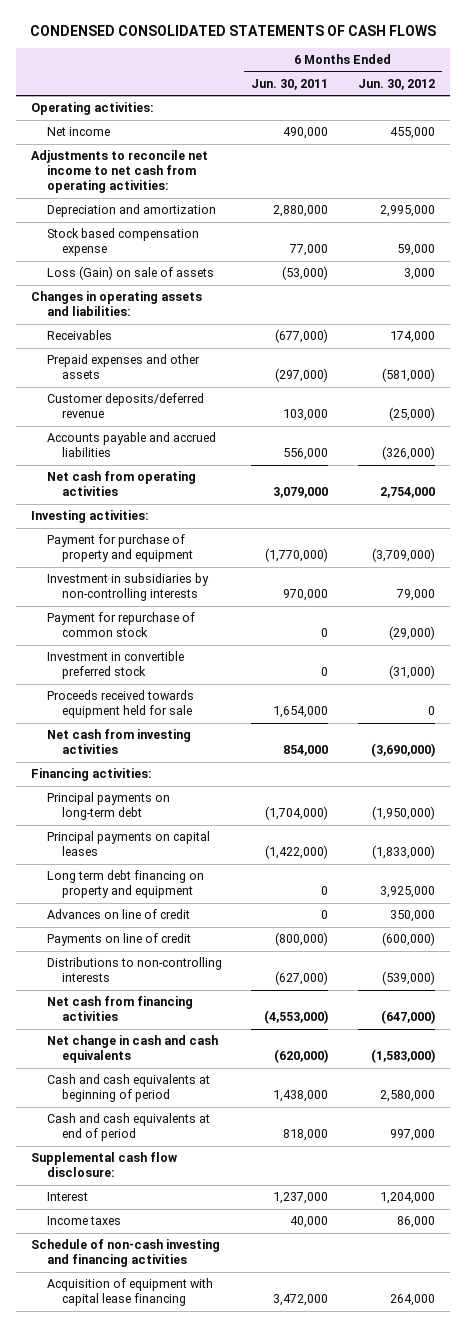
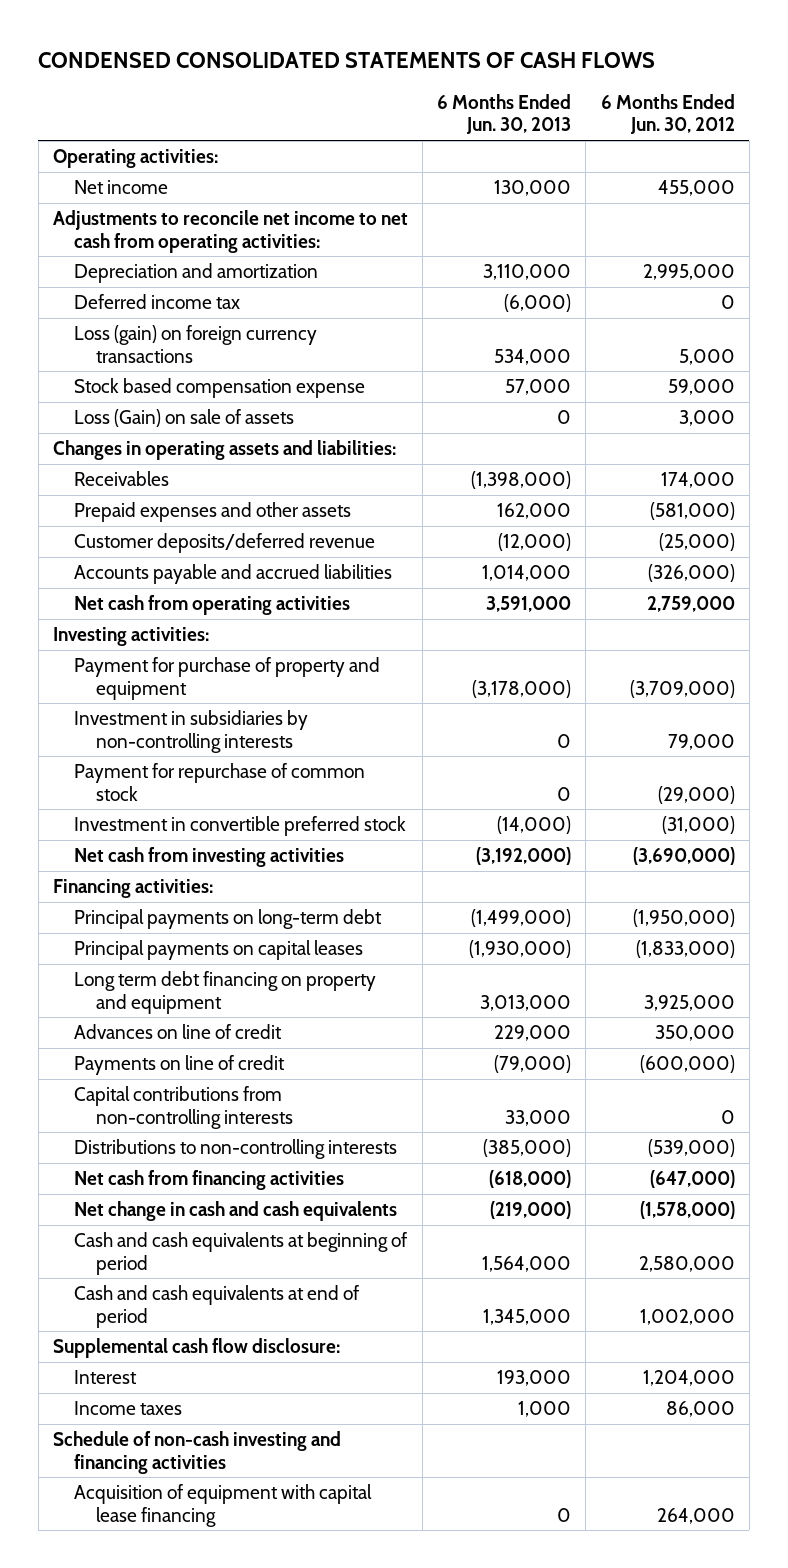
[251,78,329,90] Jun. 30, 2011 -> none
none -> [437,93,572,135] 6 Months Ended Jun. 30, 2013
none -> [74,294,241,310] Deferred income tax
none -> [74,325,318,363] Loss (gain) on foreign currency transactions
[379,487,435,499] 2,754,000 -> [646,596,735,613] 2,759,000
[46,690,194,719] Proceeds received towards equipment held for sale -> none
none -> [74,1086,293,1129] Capital contributions from non-controlling interests
[370,1049,435,1064] (1,583,000) -> [639,1201,735,1220] (1,578,000)
[389,1129,435,1142] 997,000 -> [639,1308,735,1325] 1,002,000

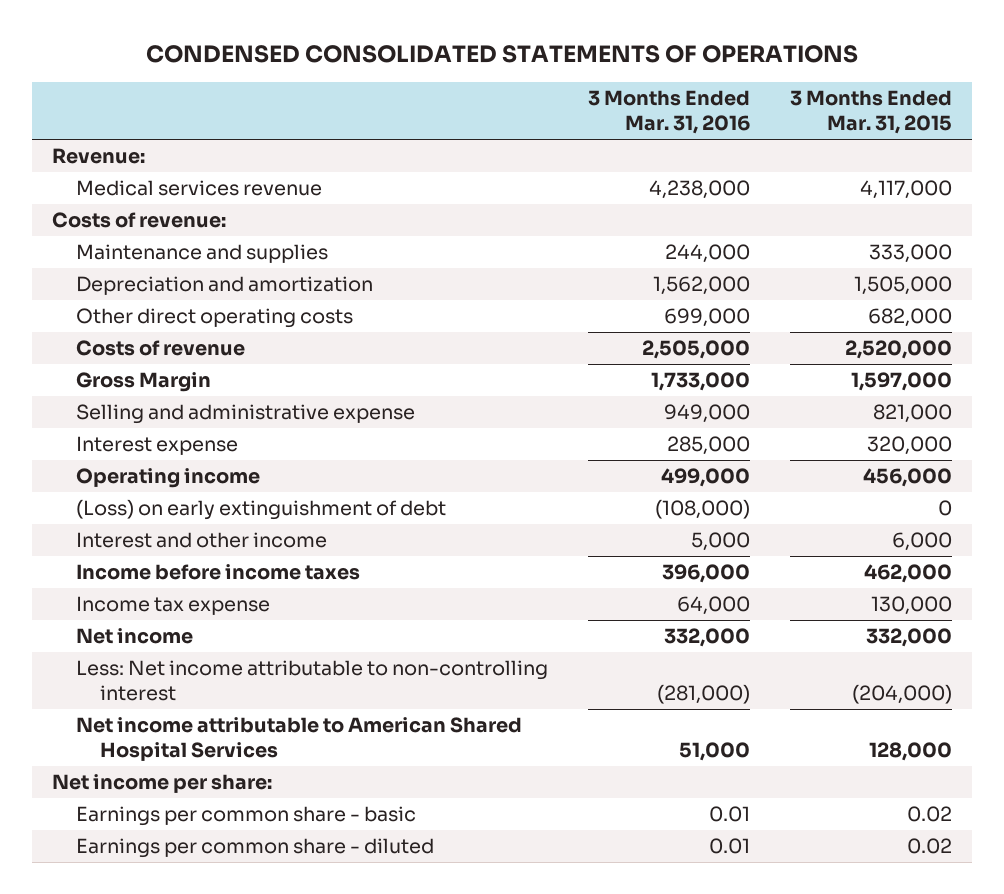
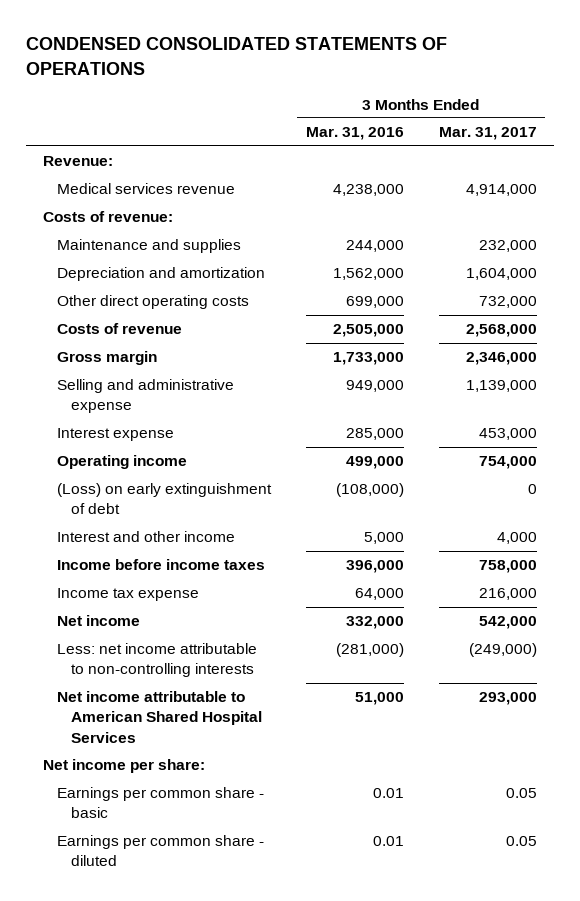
[789,90,952,135] 3 Months Ended Mar. 31, 2015 -> none
none -> [438,127,537,141] Mar. 31, 2017
[76,372,212,393] Gross Margin -> [57,351,158,366] Gross margin
[76,660,549,702] Less: Net income attributable to non-controlling interest -> [57,643,258,678] Less: net income attributable to non-controlling interests

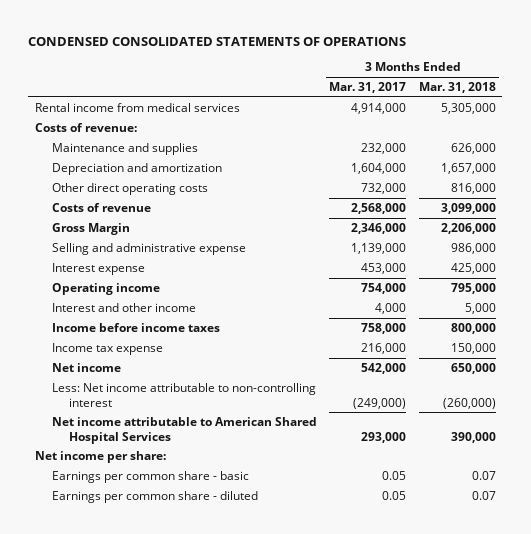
[305,127,404,141] Mar. 31, 2016 -> none
none -> [419,81,497,93] Mar. 31, 2018
[43,156,114,167] Revenue: -> none
[57,183,236,195] Medical services revenue -> [34,102,240,112] Rental income from medical services
[57,351,158,366] Gross margin -> [51,222,130,235] Gross Margin
[57,483,273,515] (Loss) on early extinguishment of debt -> none
[57,643,258,678] Less: net income attributable to non-controlling interests -> [51,382,316,407] Less: Net income attributable to non-controlling interest

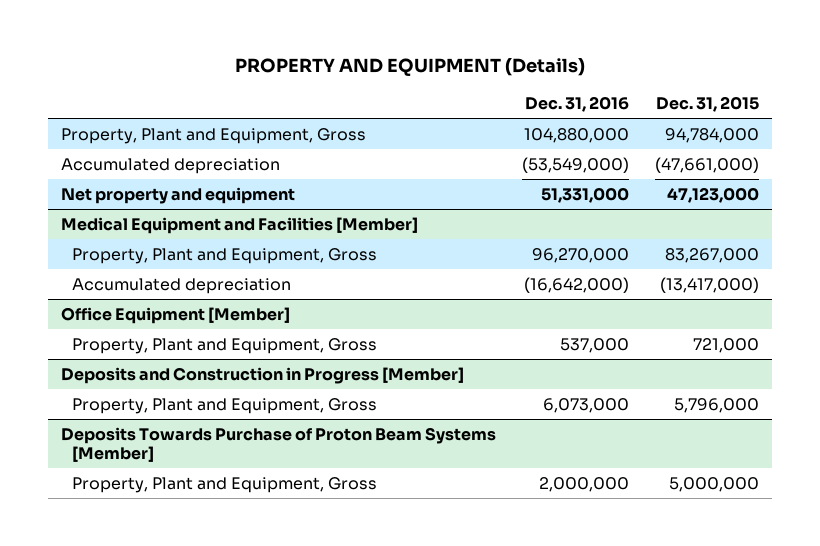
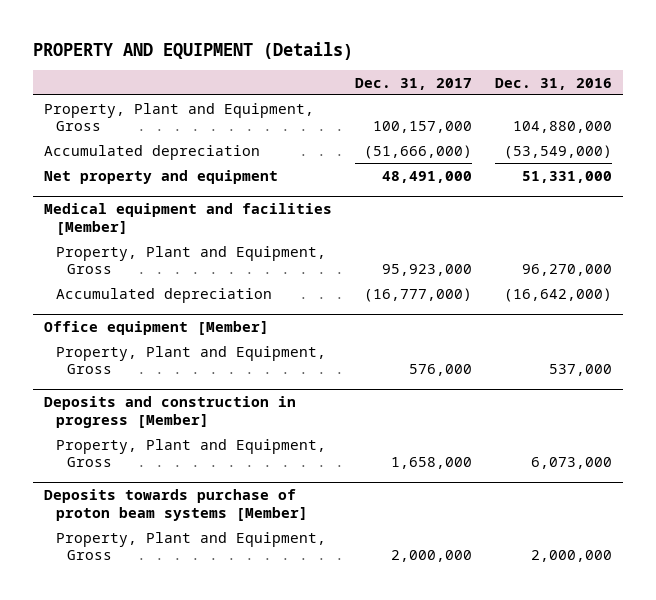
[655,96,759,113] Dec. 31, 2015 -> none
none -> [355,77,473,90] Dec. 31, 2017
[60,216,418,234] Medical Equipment and Facilities [Member] -> [44,203,333,235] Medical equipment and facilities [Member]
[60,306,290,324] Office Equipment [Member] -> [44,321,270,336] Office equipment [Member]
[60,366,464,384] Deposits and Construction in Progress [Member] -> [44,396,297,428] Deposits and construction in progress [Member]
[60,426,496,462] Deposits Towards Purchase of Proton Beam Systems [Member] -> [44,489,308,521] Deposits towards purchase of proton beam systems [Member]

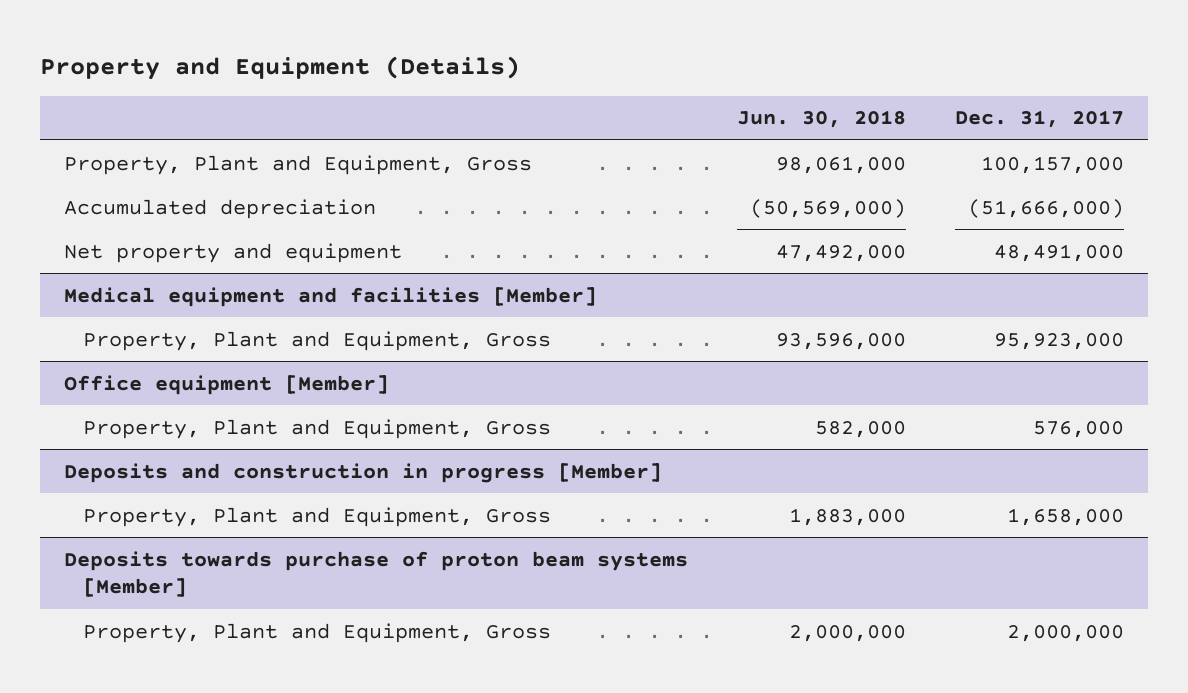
[33,41,354,60] PROPERTY AND EQUIPMENT (Details) -> [39,55,520,80] Property and Equipment (Details)
[494,77,612,90] Dec. 31, 2016 -> none
none -> [737,110,907,129] Jun. 30, 2018
[55,287,272,303] Accumulated depreciation -> none

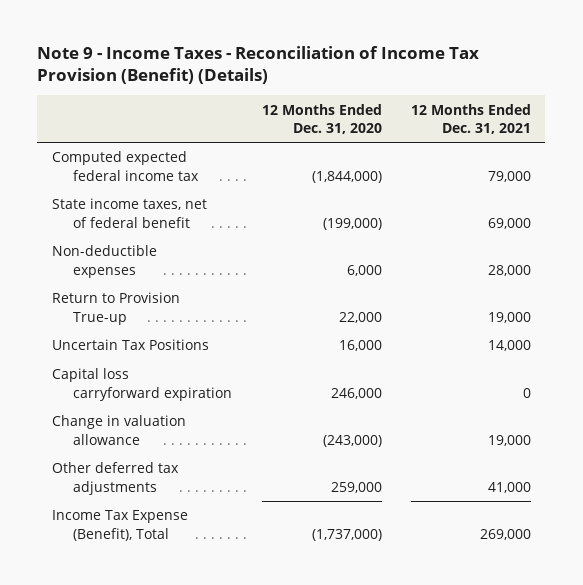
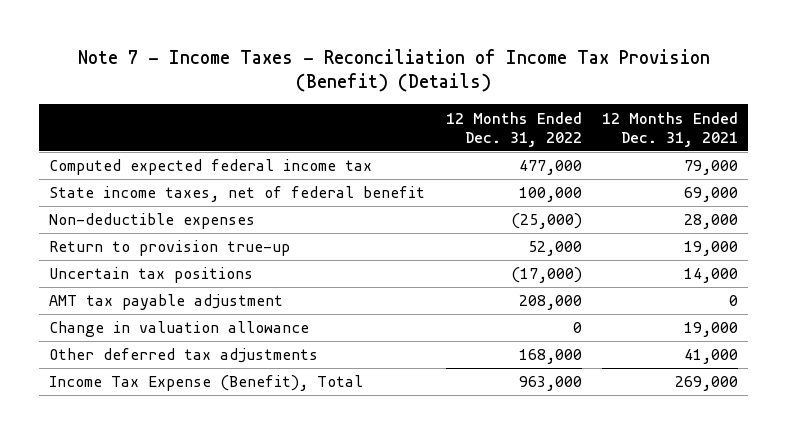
[37,46,480,85] Note 9 - Income Taxes - Reconciliation of Income Tax Provision (Benefit) (Details) -> [77,48,710,93] Note 7 - Income Taxes - Reconciliation of Income Tax Provision (Benefit) (Details)
[261,103,382,134] 12 Months Ended Dec. 31, 2020 -> none
none -> [445,111,582,147] 12 Months Ended Dec. 31, 2022
[51,368,233,401] Capital loss carryforward expiration -> none
[51,292,180,325] Return to Provision True-up -> [49,240,291,257] Return to provision true-up
[51,339,209,351] Uncertain Tax Positions -> [49,267,254,284] Uncertain tax positions
none -> [49,294,284,311] AMT tax payable adjustment

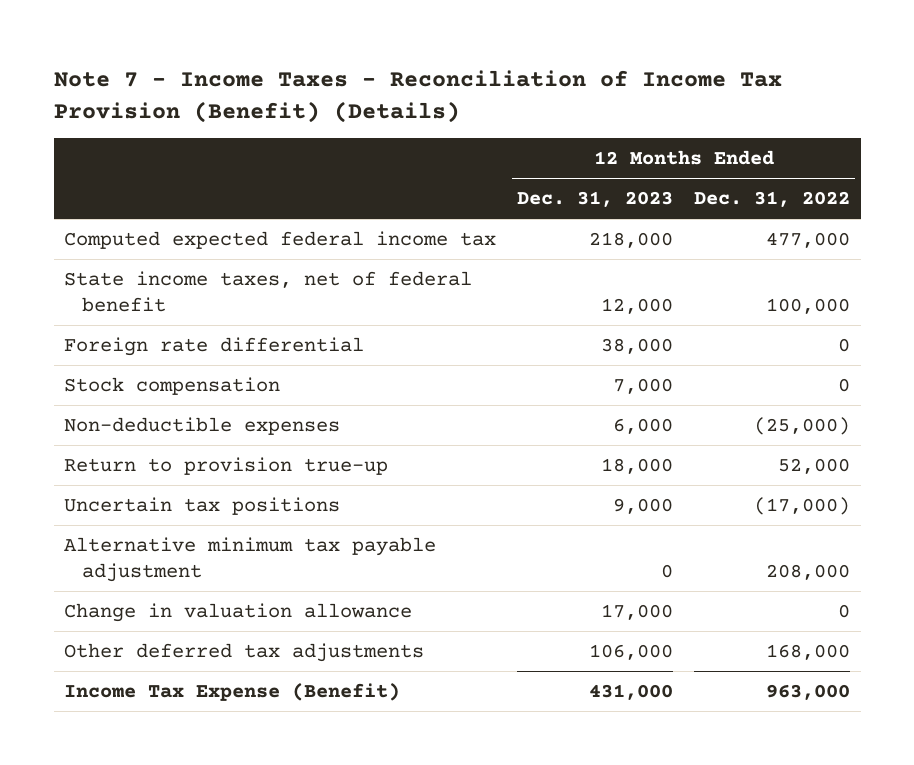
[602,111,739,147] 12 Months Ended Dec. 31, 2021 -> none
none -> [517,191,674,208] Dec. 31, 2023
none -> [64,336,365,356] Foreign rate differential
none -> [64,376,281,395] Stock compensation
[49,294,284,311] AMT tax payable adjustment -> [64,536,437,583] Alternative minimum tax payable adjustment
[49,375,364,392] Income Tax Expense (Benefit), Total -> [64,682,401,701] Income Tax Expense (Benefit)

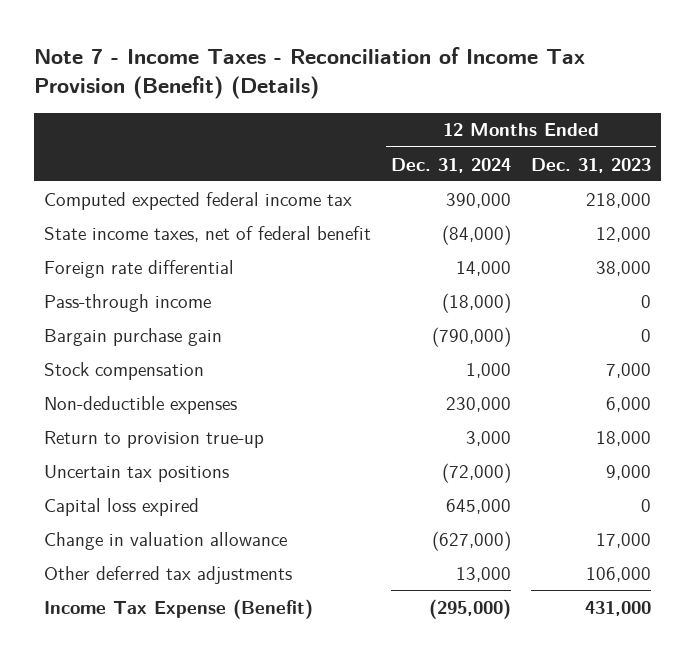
[694,191,851,208] Dec. 31, 2022 -> none
none -> [390,157,511,173] Dec. 31, 2024
none -> [43,293,211,312] Pass-through income
none -> [43,327,222,346] Bargain purchase gain
[64,536,437,583] Alternative minimum tax payable adjustment -> none
none -> [43,497,199,516] Capital loss expired

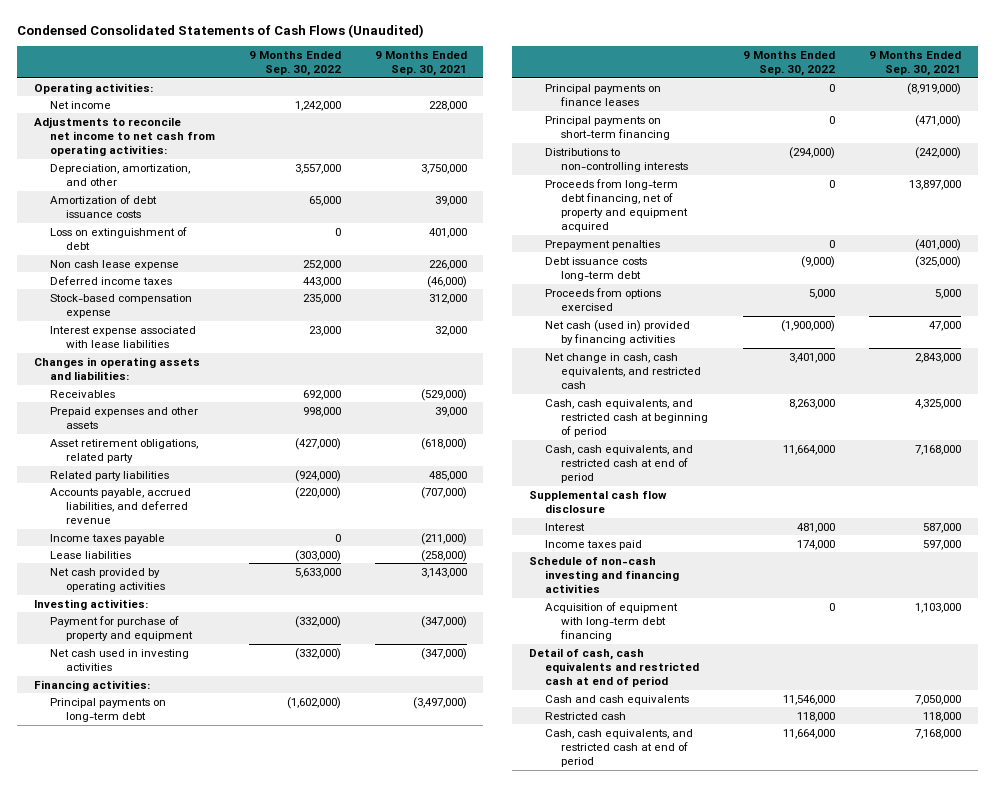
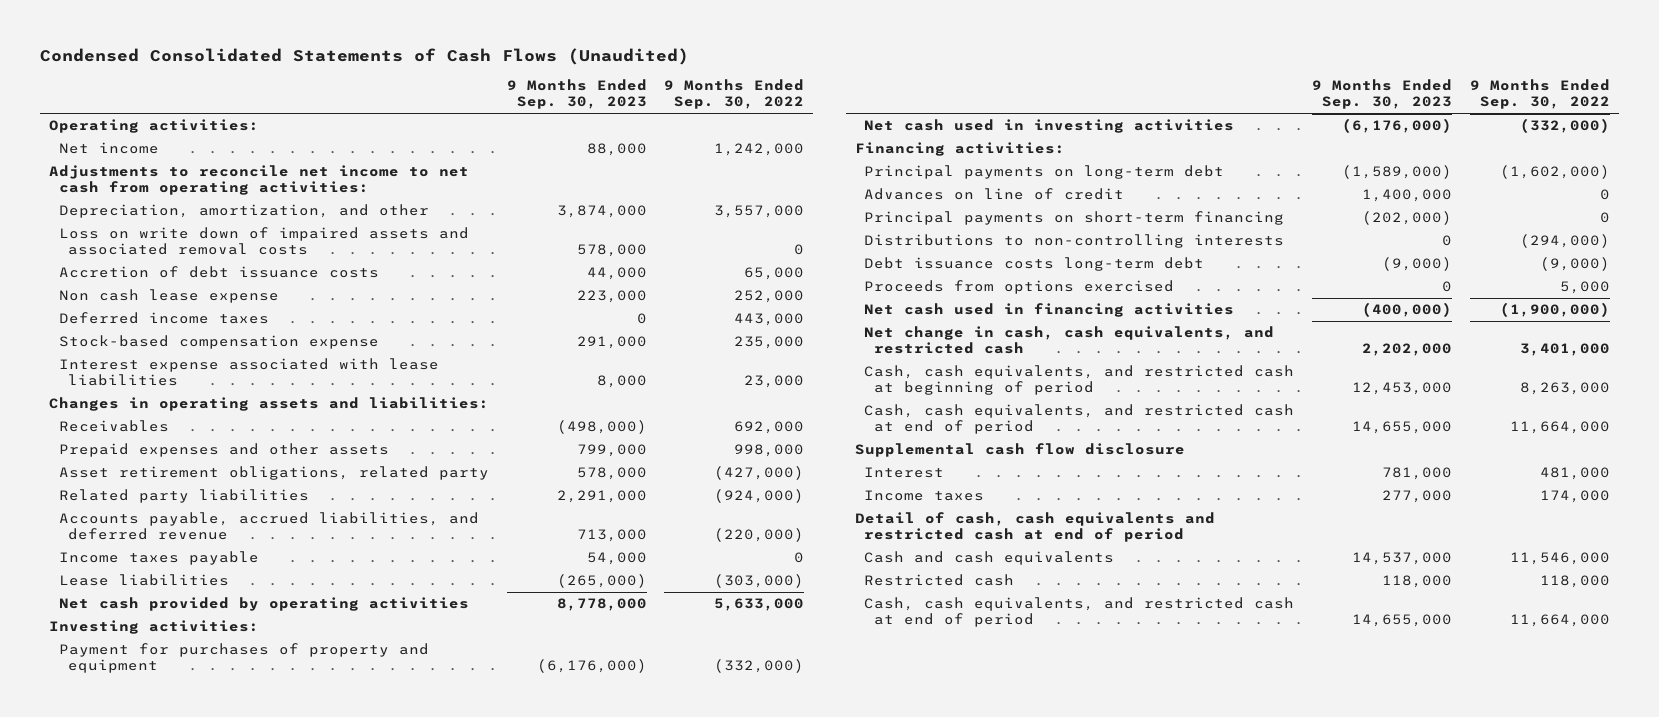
[374,50,467,77] 9 Months Ended Sep. 30, 2021 -> none
none -> [506,79,647,110] 9 Months Ended Sep. 30, 2023
[50,226,188,250] Loss on extinguishment of debt -> none
none -> [58,227,469,255] Loss on write down of impaired assets and associated removal costs
[50,194,158,218] Amortization of debt issuance costs -> [58,266,379,279] Accretion of debt issuance costs
[50,615,194,641] Payment for purchase of property and equipment -> [58,643,429,673] Payment for purchases of property and equipment
[544,83,661,106] Principal payments on finance leases -> none
none -> [864,188,1125,201] Advances on line of credit
[544,178,688,233] Proceeds from long-term debt financing, net of property and equipment acquired -> none
[544,239,660,250] Prepayment penalties -> none
[544,319,690,345] Net cash (used in) provided by financing activities -> [864,303,1235,318] Net cash used in financing activities
[528,556,679,594] Schedule of non-cash investing and financing activities -> none
[544,601,678,642] Acquisition of equipment with long-term debt financing -> none
[544,539,642,550] Income taxes paid -> [864,490,985,502] Income taxes

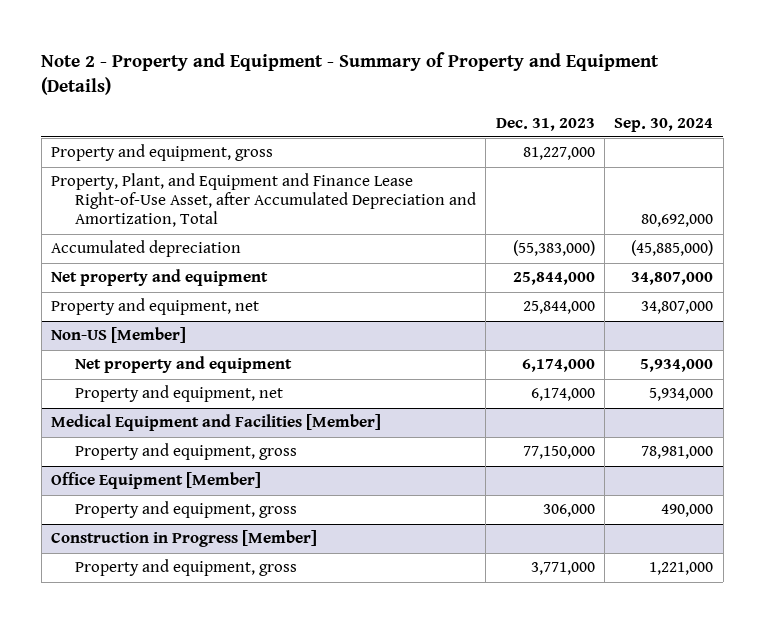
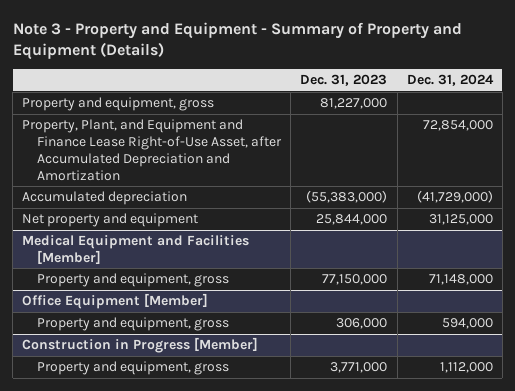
[41,51,660,95] Note 2 - Property and Equipment - Summary of Property and Equipment (Details) -> [12,22,462,61] Note 3 - Property and Equipment - Summary of Property and Equipment (Details)
[614,117,714,132] Sep. 30, 2024 -> none
none -> [406,74,494,87] Dec. 31, 2024
[51,173,476,228] Property, Plant, and Equipment and Finance Lease Right-of-Use Asset, after Accumulated Depreciation and Amortization, Total -> [22,119,283,181] Property, Plant, and Equipment and Finance Lease Right-of-Use Asset, after Accumulated Depreciation and Amortization
[51,298,260,316] Property and equipment, net -> none
[51,327,187,344] Non-US [Member] -> none
[74,356,292,374] Net property and equipment -> none
[74,385,283,403] Property and equipment, net -> none

